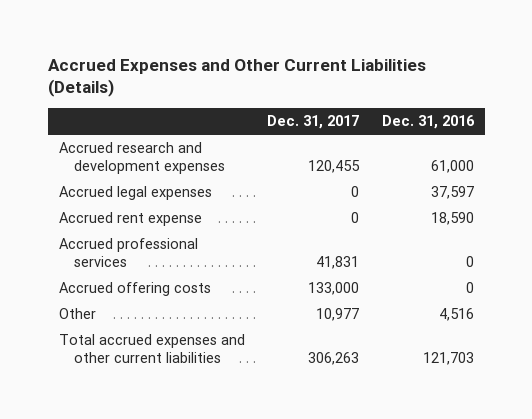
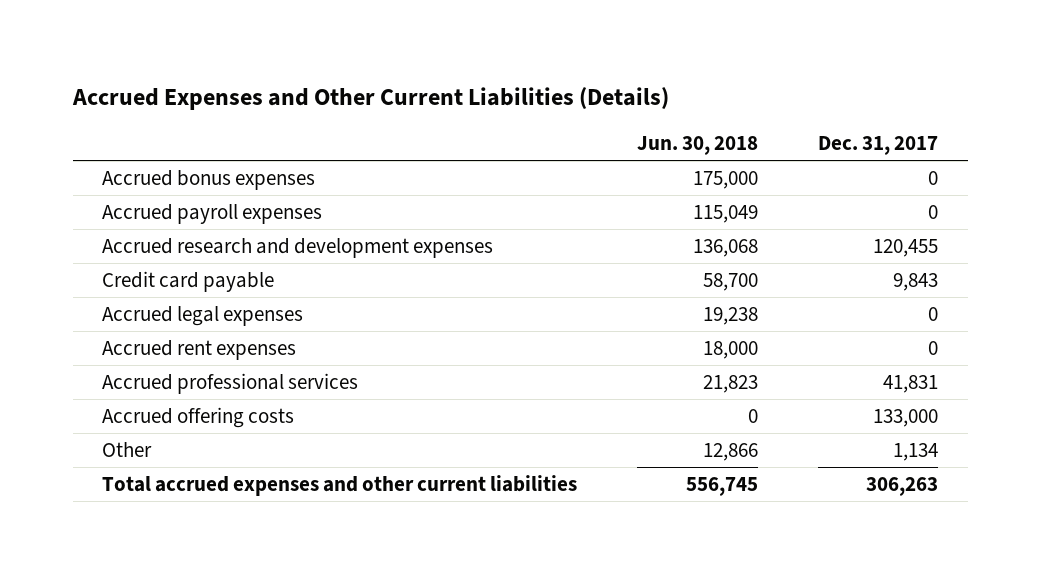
[381,115,475,130] Dec. 31, 2016 -> none
none -> [637,136,759,156] Jun. 30, 2018
none -> [102,170,316,191] Accrued bonus expenses
none -> [102,204,323,225] Accrued payroll expenses
none -> [102,271,275,293] Credit card payable
[58,212,202,227] Accrued rent expense -> [102,340,297,361] Accrued rent expenses
[316,308,360,322] 10,977 -> [893,443,939,462] 1,134

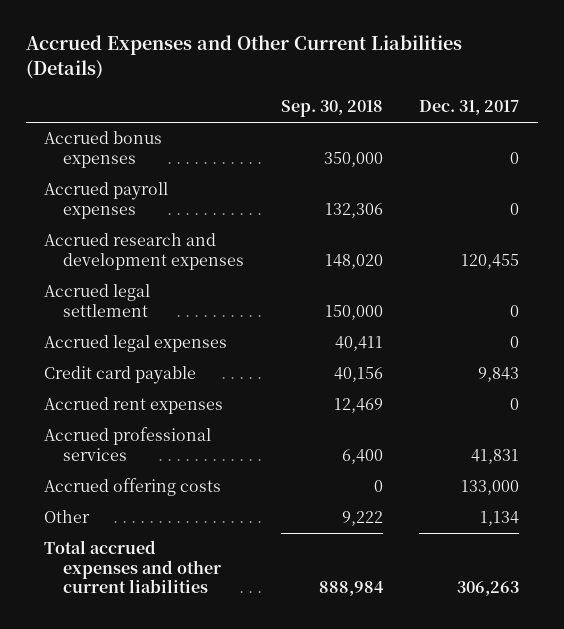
[637,136,759,156] Jun. 30, 2018 -> none
none -> [280,100,383,118] Sep. 30, 2018
none -> [44,284,151,317] Accrued legal settlement
[102,271,275,293] Credit card payable -> [44,366,197,385] Credit card payable

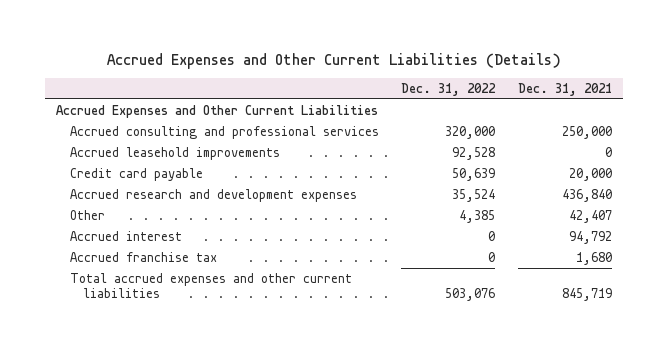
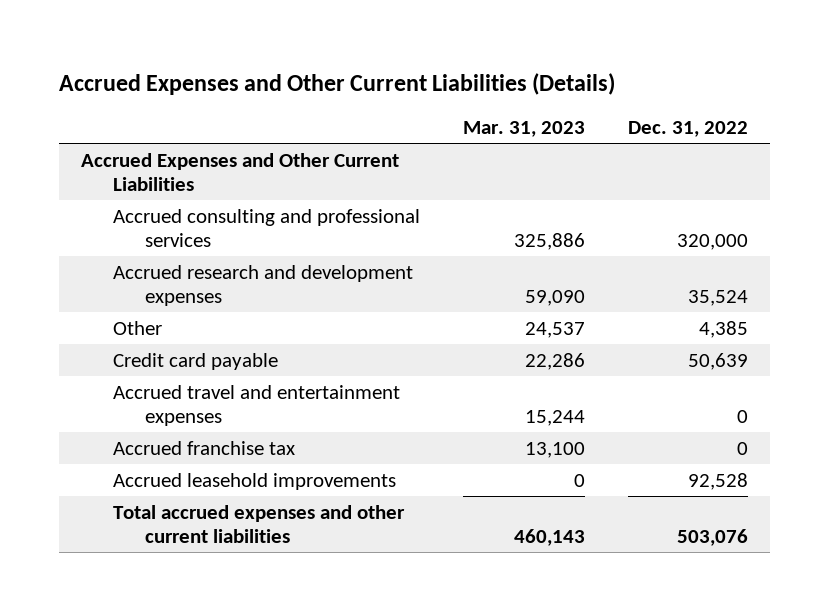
[517,82,612,96] Dec. 31, 2021 -> none
none -> [463,121,586,138] Mar. 31, 2023
[69,231,182,242] Accrued interest -> none
[69,168,203,182] Credit card payable -> [112,352,278,370] Credit card payable
none -> [112,384,400,426] Accrued travel and entertainment expenses
[69,147,280,161] Accrued leasehold improvements -> [112,472,396,490] Accrued leasehold improvements

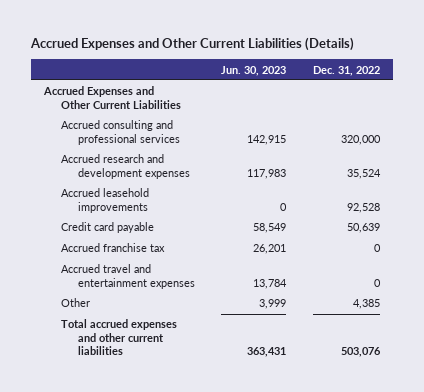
[463,121,586,138] Mar. 31, 2023 -> none
none -> [221,65,287,76] Jun. 30, 2023
[112,472,396,490] Accrued leasehold improvements -> [60,188,149,213] Accrued leasehold improvements
[112,384,400,426] Accrued travel and entertainment expenses -> [60,264,195,289] Accrued travel and entertainment expenses
[112,320,162,335] Other -> [60,298,90,308] Other

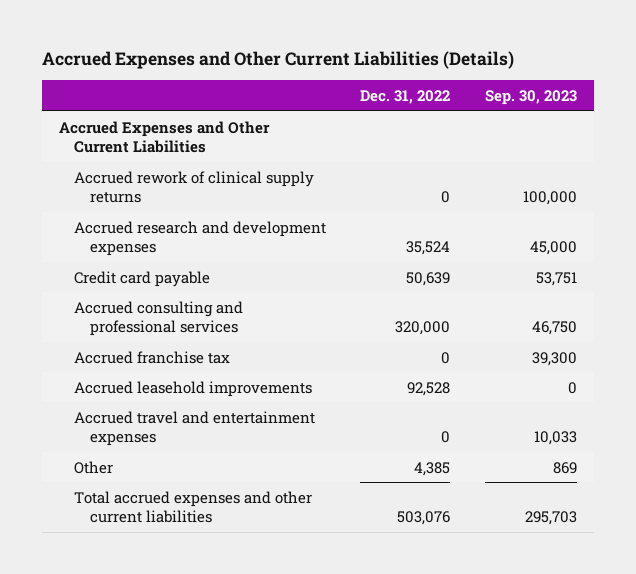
[221,65,287,76] Jun. 30, 2023 -> none
none -> [484,89,577,105] Sep. 30, 2023
none -> [74,170,315,204] Accrued rework of clinical supply returns
[60,120,180,145] Accrued consulting and professional services -> [74,300,244,337] Accrued consulting and professional services
[60,188,149,213] Accrued leasehold improvements -> [74,380,313,397] Accrued leasehold improvements

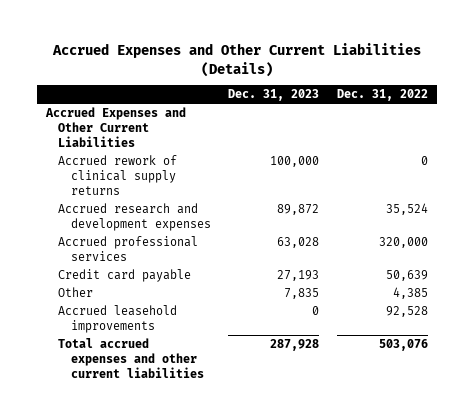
[484,89,577,105] Sep. 30, 2023 -> none
none -> [228,89,320,102] Dec. 31, 2023
none -> [58,236,199,262] Accrued professional services
[74,300,244,337] Accrued consulting and professional services -> none
[74,350,231,364] Accrued franchise tax -> none
[74,410,316,447] Accrued travel and entertainment expenses -> none
[74,380,313,397] Accrued leasehold improvements -> [58,305,178,334] Accrued leasehold improvements

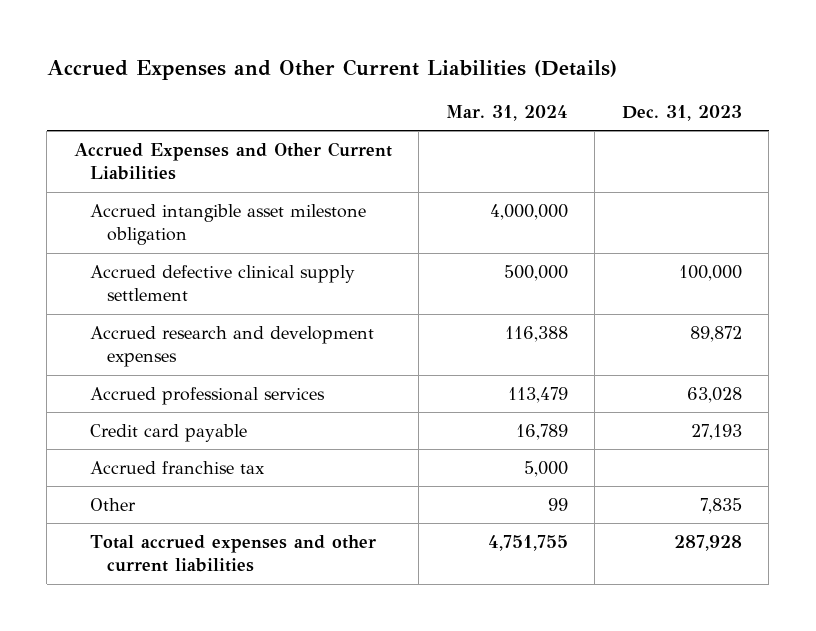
[336,89,428,102] Dec. 31, 2022 -> none
none -> [445,104,568,121] Mar. 31, 2024
[58,155,178,196] Accrued rework of clinical supply returns -> none
none -> [90,203,367,246] Accrued intangible asset milestone obligation
none -> [90,264,356,302] Accrued defective clinical supply settlement
none -> [90,460,266,474] Accrued franchise tax
[58,305,178,334] Accrued leasehold improvements -> none

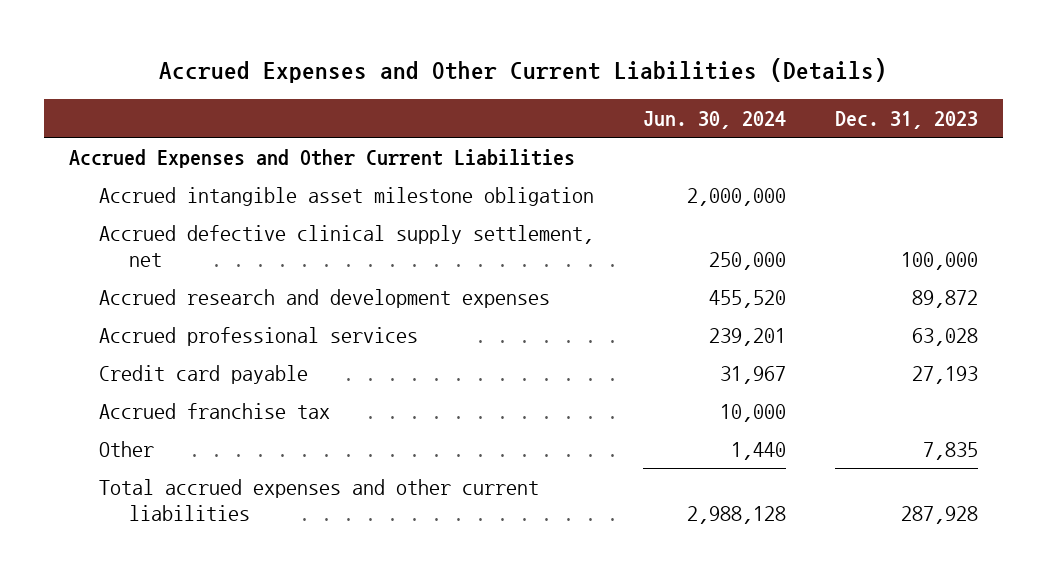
[445,104,568,121] Mar. 31, 2024 -> none
none -> [642,111,786,130] Jun. 30, 2024
[90,264,356,302] Accrued defective clinical supply settlement -> [98,224,594,267] Accrued defective clinical supply settlement, net

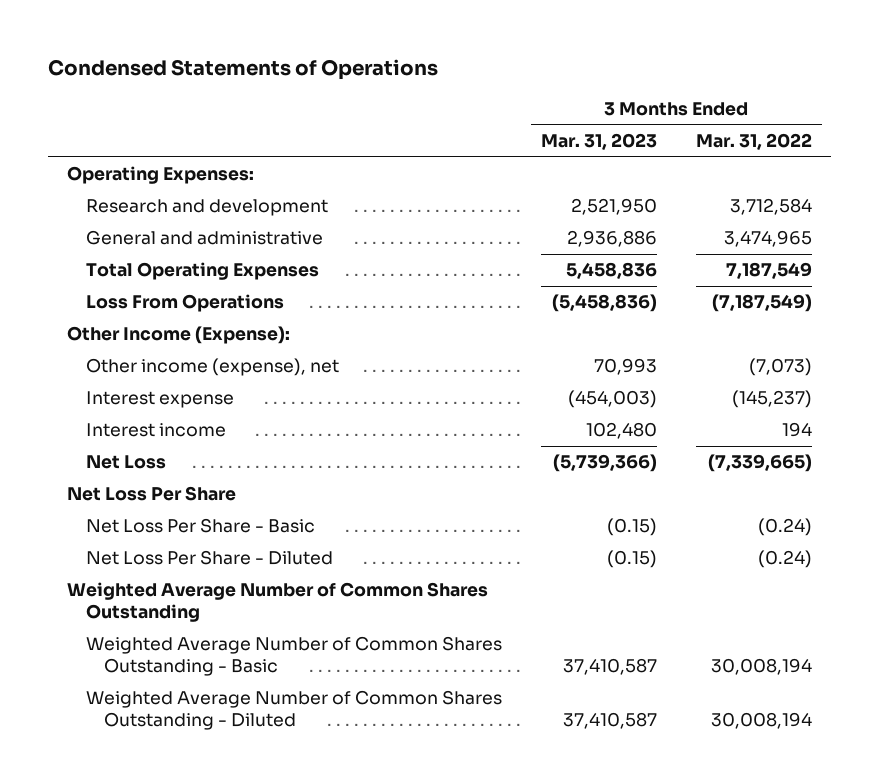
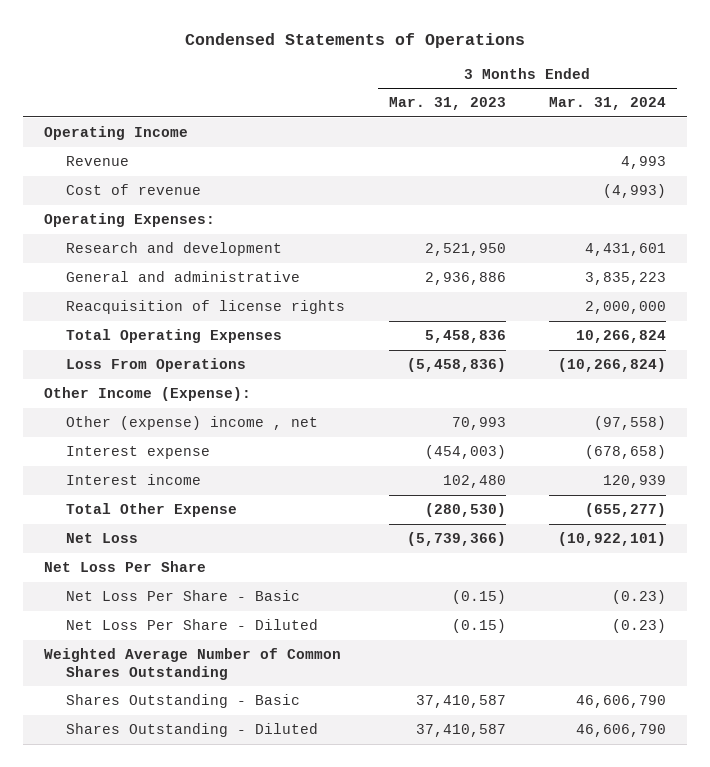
[695,133,812,151] Mar. 31, 2022 -> none
none -> [548,97,666,111] Mar. 31, 2024
none -> [44,126,189,141] Operating Income
none -> [66,156,130,167] Revenue
none -> [66,184,202,196] Cost of revenue
none -> [66,300,346,315] Reacquisition of license rights
[85,358,339,377] Other income (expense), net -> [66,416,319,431] Other (expense) income , net
none -> [66,503,238,518] Total Other Expense
[85,636,502,677] Weighted Average Number of Common Shares Outstanding - Basic -> [66,694,301,709] Shares Outstanding - Basic
[85,690,502,731] Weighted Average Number of Common Shares Outstanding - Diluted -> [66,723,319,738] Shares Outstanding - Diluted

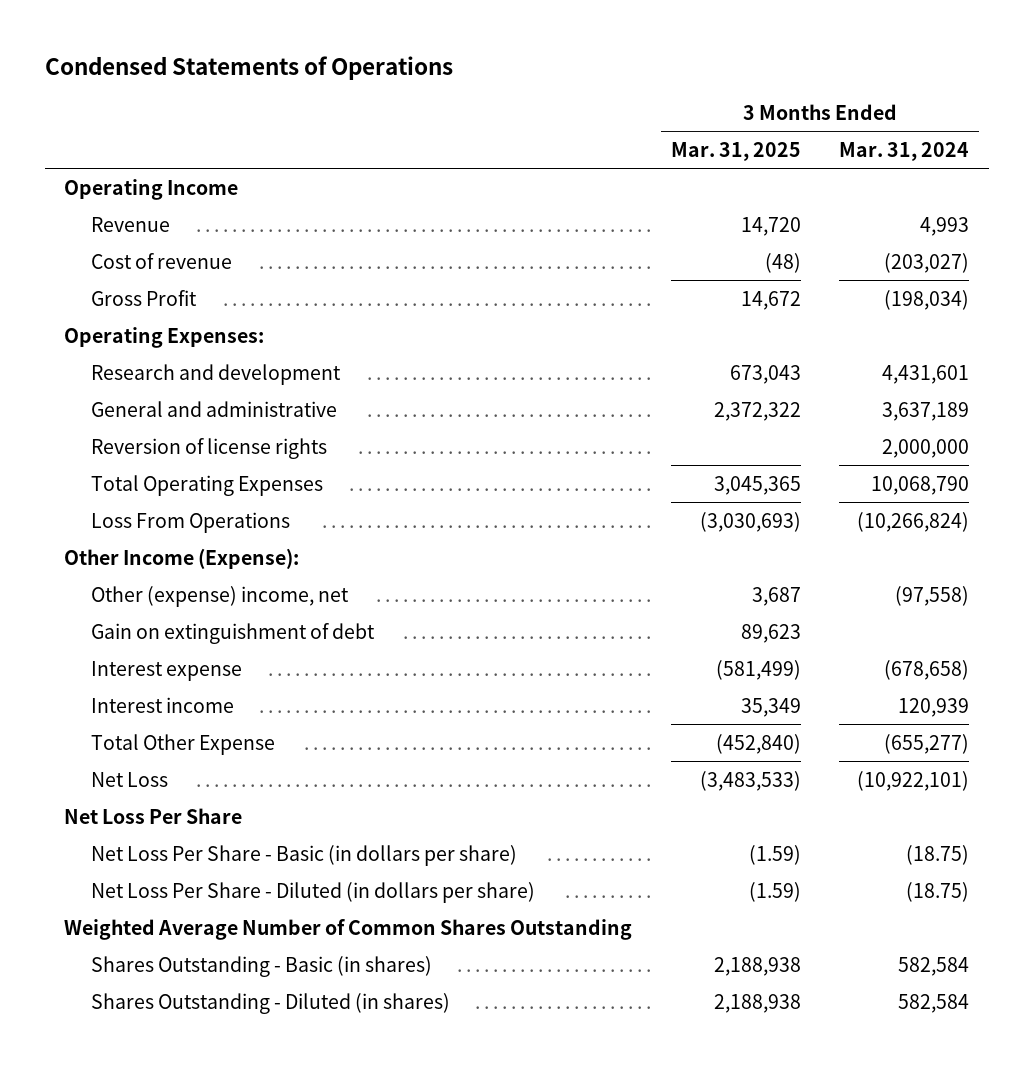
[388,97,506,111] Mar. 31, 2023 -> none
none -> [670,142,801,162] Mar. 31, 2025
[602,184,666,199] (4,993) -> [884,252,970,273] (203,027)
none -> [91,289,198,306] Gross Profit
[584,272,666,286] 3,835,223 -> [882,401,970,421] 3,637,189
[66,300,346,315] Reacquisition of license rights -> [91,437,328,459] Reversion of license rights
[575,330,666,344] 10,266,824 -> [871,475,970,495] 10,068,790
[66,416,319,431] Other (expense) income , net -> [91,585,350,607] Other (expense) income, net
none -> [91,622,376,644] Gain on extinguishment of debt
[66,590,301,602] Net Loss Per Share - Basic -> [91,844,518,866] Net Loss Per Share - Basic (in dollars per share)
[611,590,666,605] (0.23) -> [906,844,970,865] (18.75)
[66,619,319,631] Net Loss Per Share - Diluted -> [91,881,536,903] Net Loss Per Share - Diluted (in dollars per share)
[611,619,666,634] (0.23) -> [906,881,970,902] (18.75)
[66,694,301,709] Shares Outstanding - Basic -> [91,955,433,977] Shares Outstanding - Basic (in shares)
[575,695,666,709] 46,606,790 -> [898,956,970,976] 582,584
[66,723,319,738] Shares Outstanding - Diluted -> [91,992,451,1014] Shares Outstanding - Diluted (in shares)
[575,724,666,738] 46,606,790 -> [898,993,970,1013] 582,584

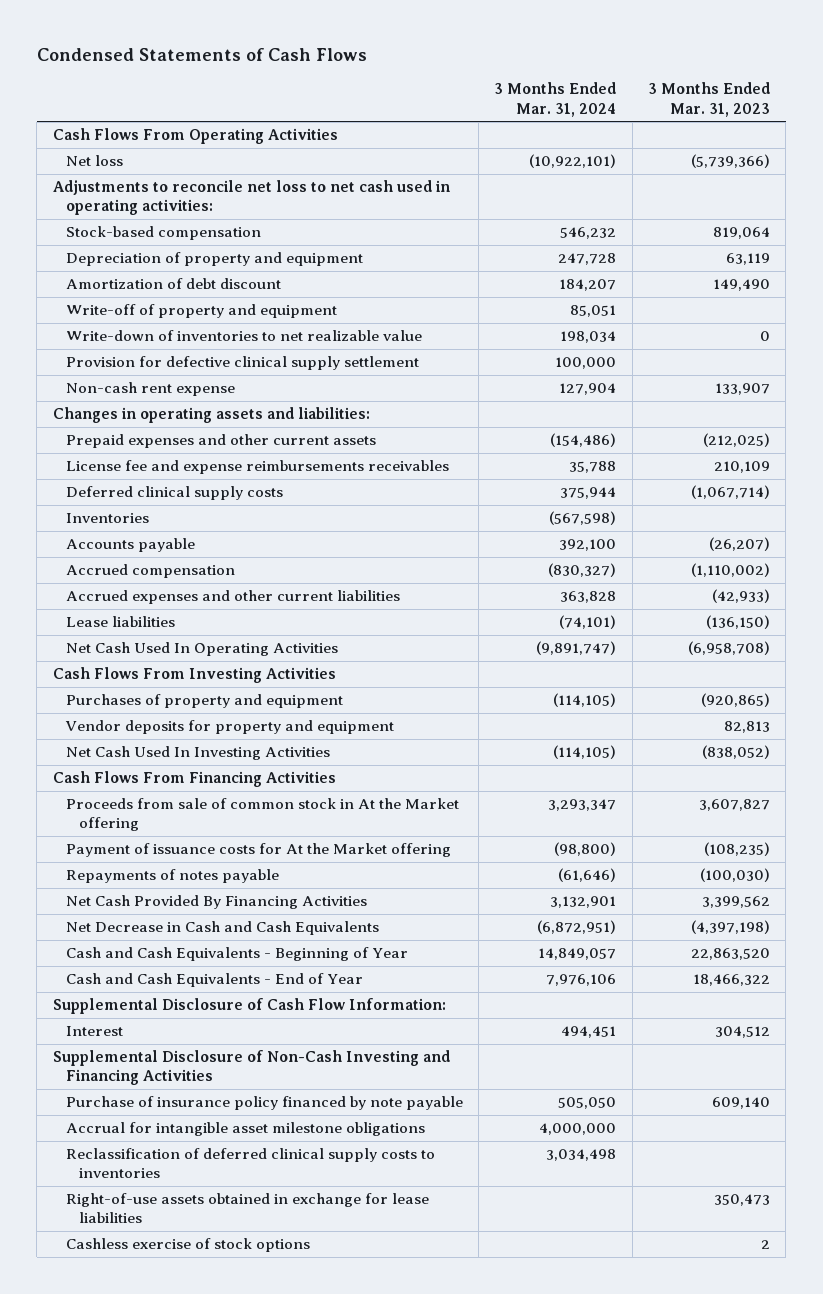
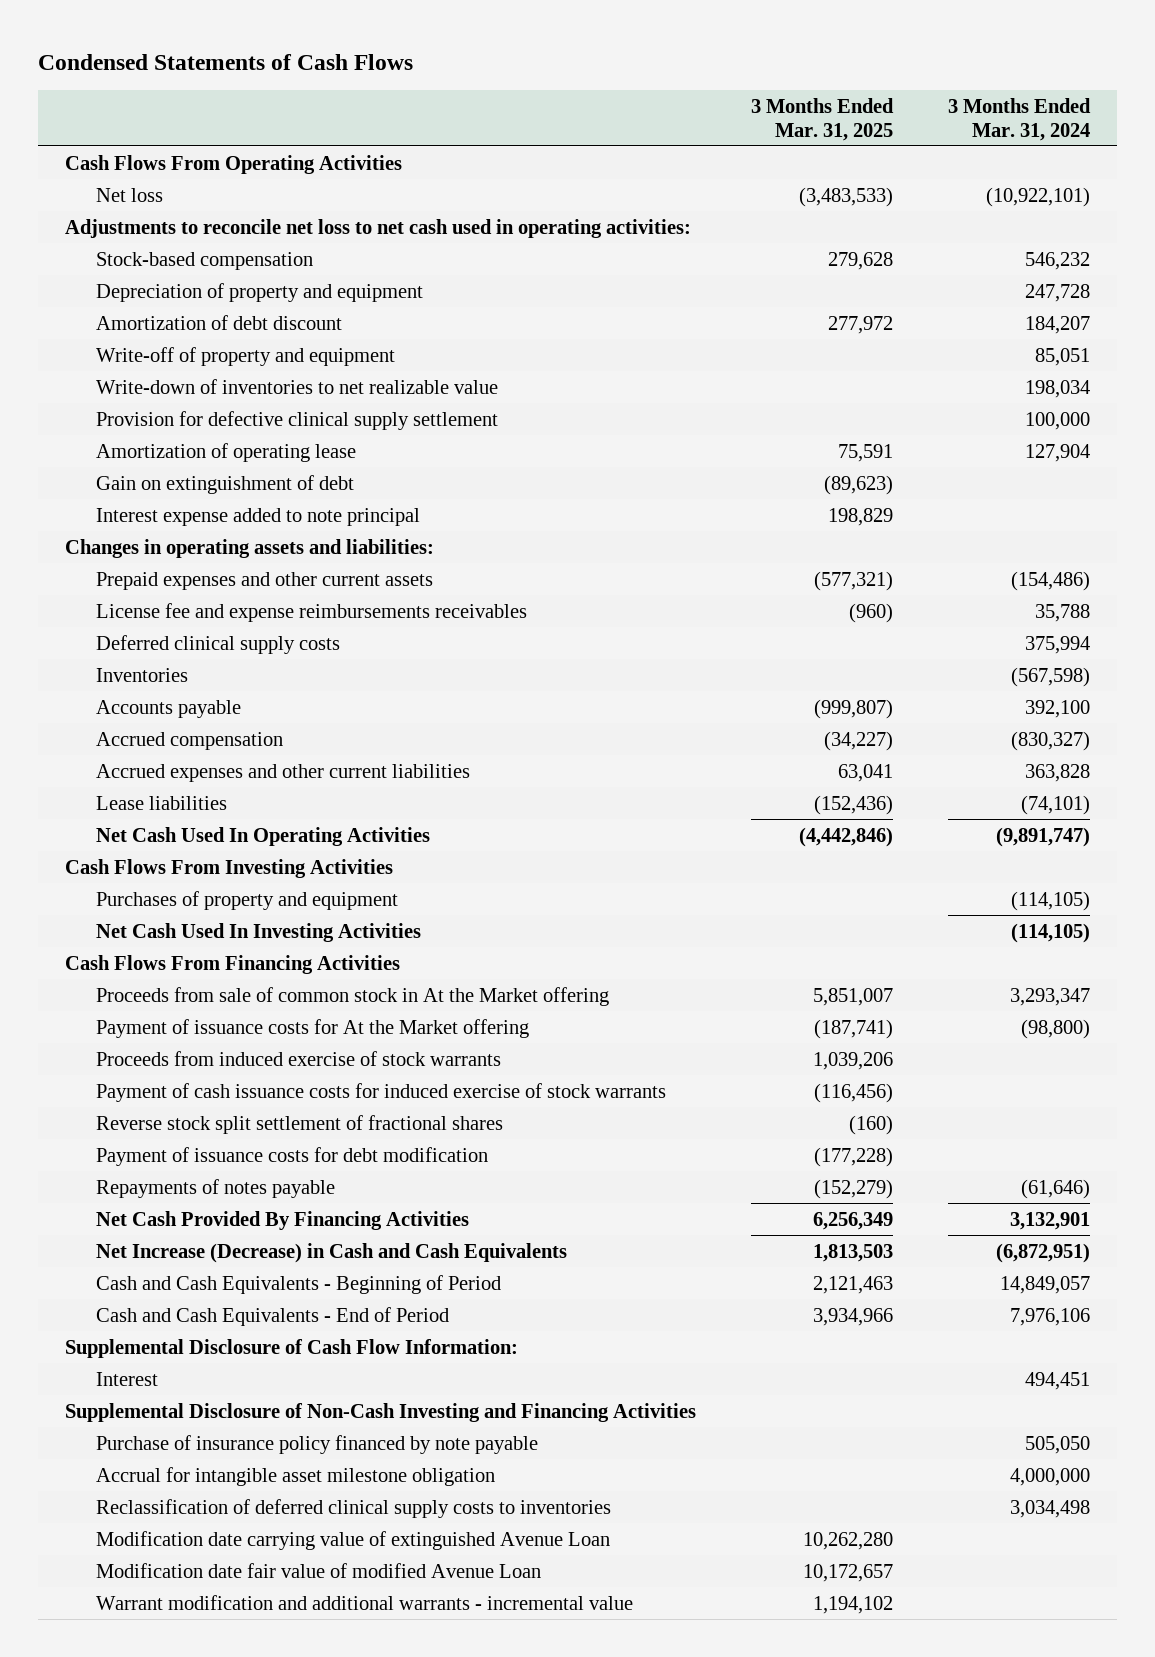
[647,82,770,117] 3 Months Ended Mar. 31, 2023 -> none
none -> [751,97,895,141] 3 Months Ended Mar. 31, 2025
[65,382,235,397] Non-cash rent expense -> [96,442,357,462] Amortization of operating lease
none -> [96,474,355,494] Gain on extinguishment of debt
none -> [96,507,421,526] Interest expense added to note principal
[560,487,617,500] 375,944 -> [1024,635,1090,654] 375,994
[64,720,394,735] Vendor deposits for property and equipment -> none
none -> [96,1050,502,1066] Proceeds from induced exercise of stock warrants
none -> [96,1082,667,1102] Payment of cash issuance costs for induced exercise of stock warrants
none -> [96,1114,504,1134] Reverse stock split settlement of fractional shares
none -> [96,1146,489,1166] Payment of issuance costs for debt modification
[65,921,379,936] Net Decrease in Cash and Cash Equivalents -> [96,1242,568,1263] Net Increase (Decrease) in Cash and Cash Equivalents
[65,947,408,962] Cash and Cash Equivalents - Beginning of Year -> [96,1274,502,1294] Cash and Cash Equivalents - Beginning of Period
[65,973,363,988] Cash and Cash Equivalents - End of Year -> [96,1306,450,1326] Cash and Cash Equivalents - End of Period
[65,1122,425,1137] Accrual for intangible asset milestone obligations -> [96,1466,496,1486] Accrual for intangible asset milestone obligation
[65,1193,429,1224] Right-of-use assets obtained in exchange for lease liabilities -> none
[65,1238,310,1253] Cashless exercise of stock options -> none
none -> [96,1530,611,1550] Modification date carrying value of extinguished Avenue Loan
none -> [96,1562,542,1578] Modification date fair value of modified Avenue Loan
none -> [96,1594,634,1610] Warrant modification and additional warrants - incremental value

